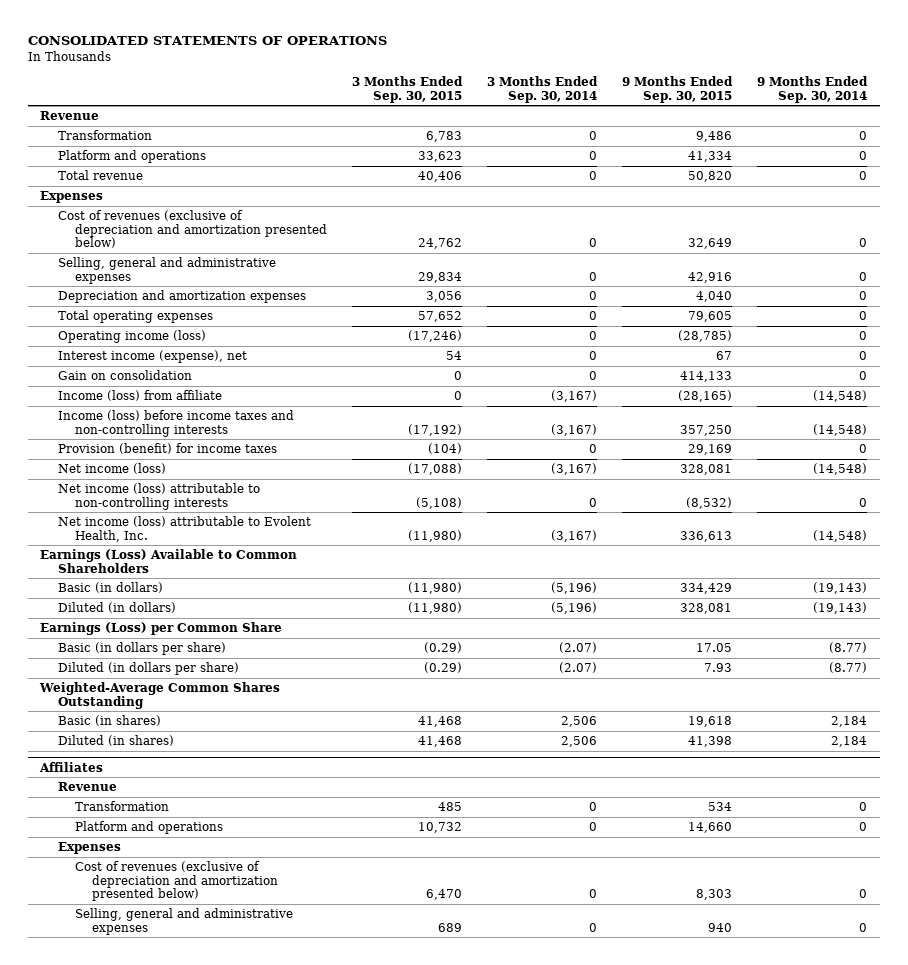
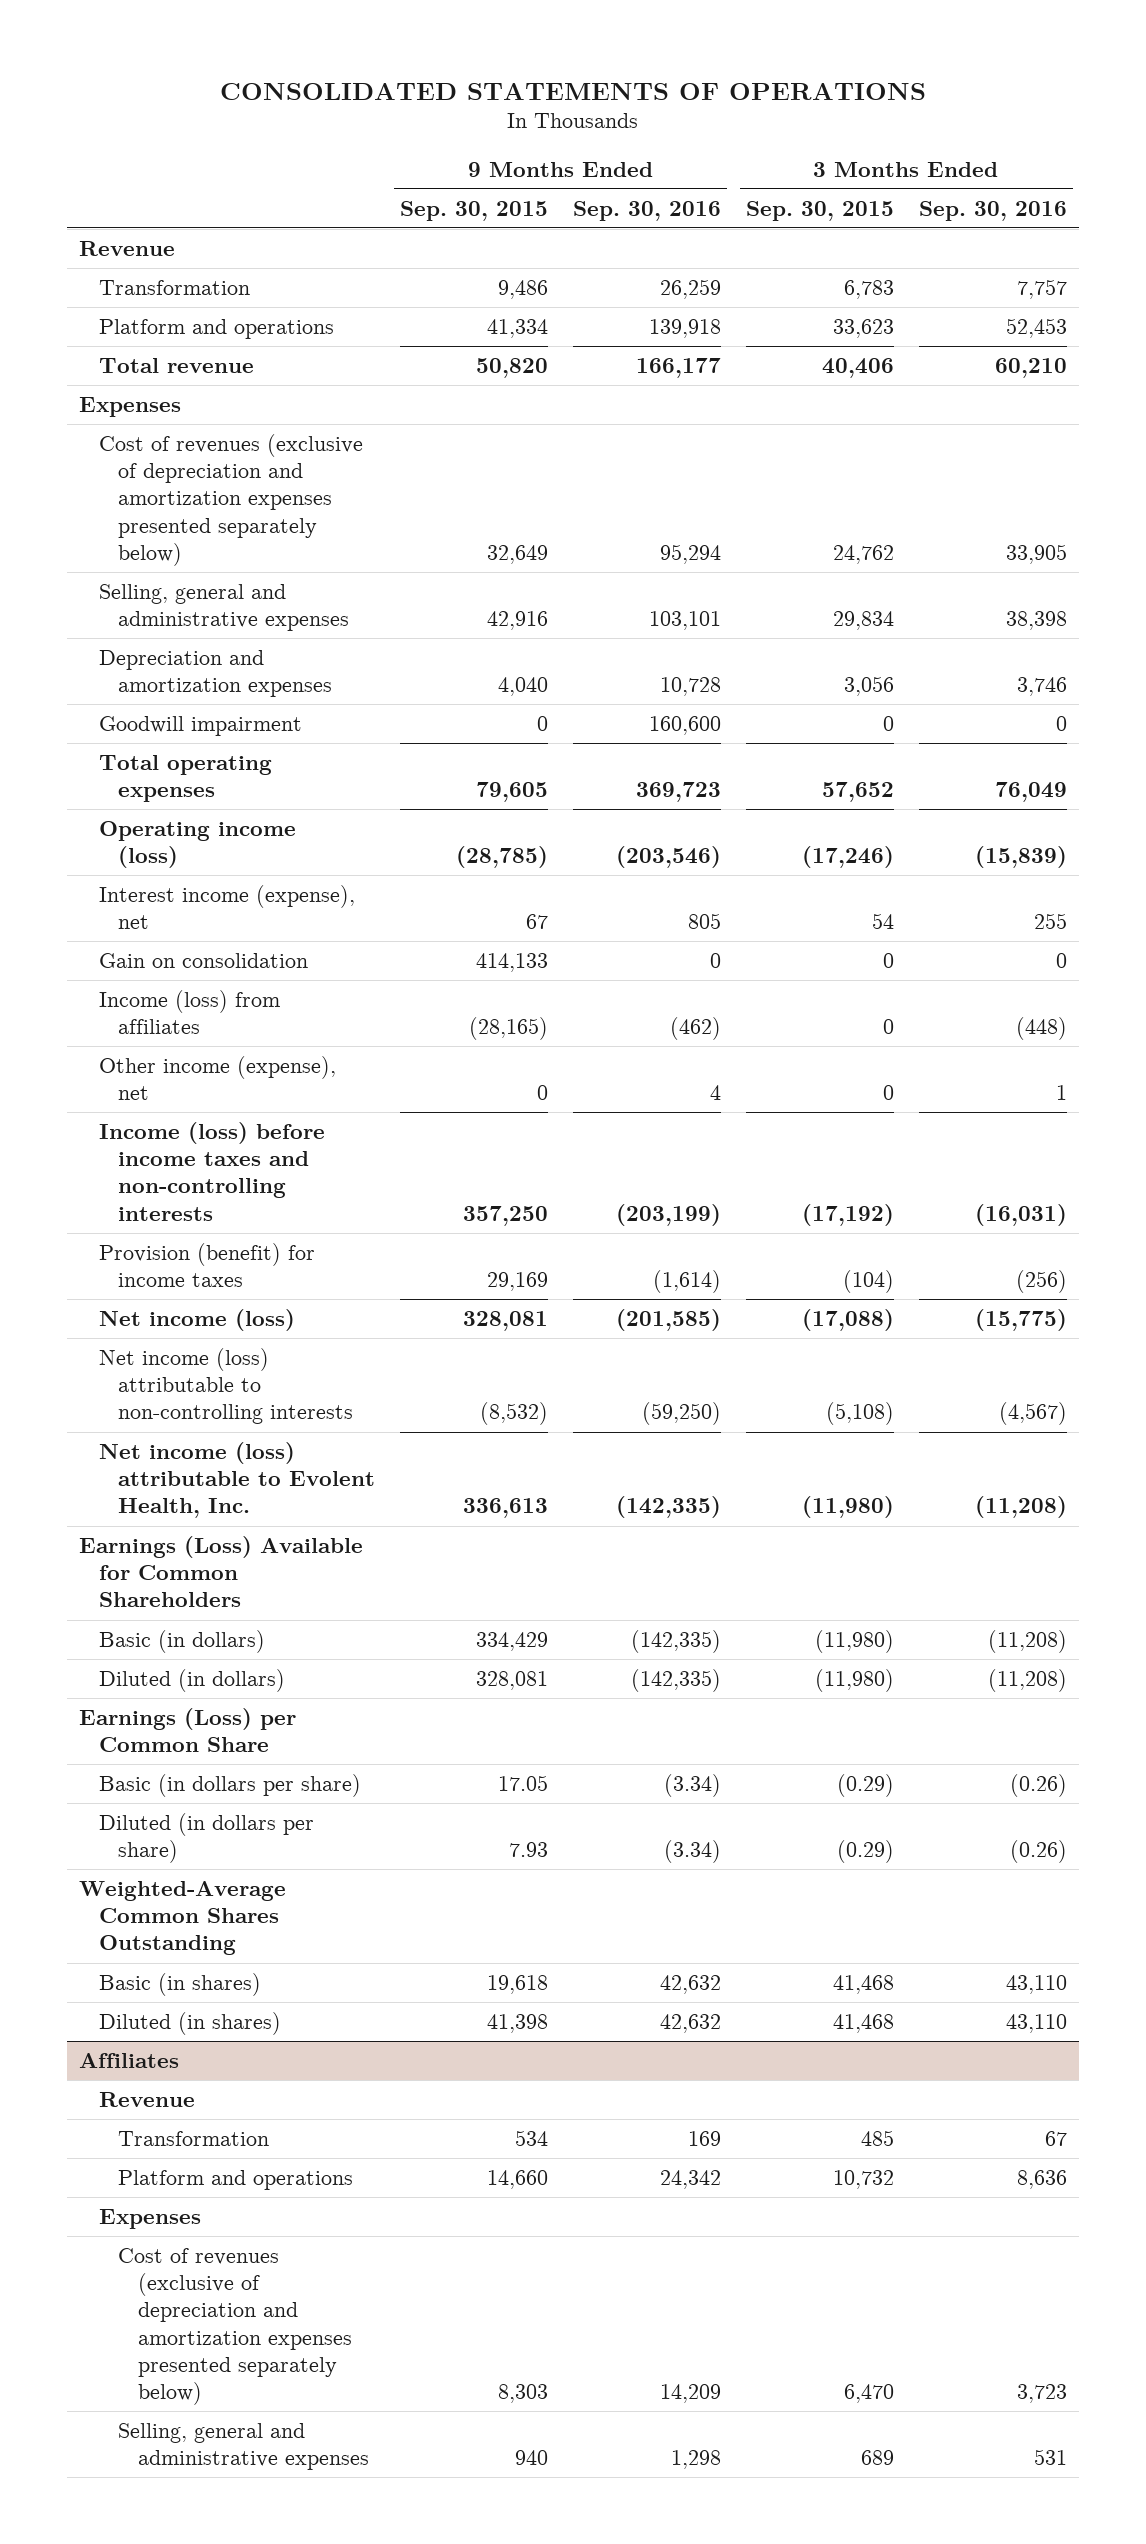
[487,75,599,103] 3 Months Ended Sep. 30, 2014 -> none
[757,75,869,103] 9 Months Ended Sep. 30, 2014 -> none
none -> [573,200,722,221] Sep. 30, 2016
none -> [918,200,1067,221] Sep. 30, 2016
[57,209,327,249] Cost of revenues (exclusive of depreciation and amortization presented below) -> [98,433,363,566] Cost of revenues (exclusive of depreciation and amortization expenses presented separately below)
none -> [98,715,302,736] Goodwill impairment
[57,389,222,401] Income (loss) from affiliate -> [98,989,280,1035] Income (loss) from affiliates
none -> [98,1055,336,1101] Other income (expense), net
[40,548,298,573] Earnings (Loss) Available to Common Shareholders -> [79,1535,364,1608] Earnings (Loss) Available for Common Shareholders
[74,860,279,902] Cost of revenues (exclusive of depreciation and amortization presented below) -> [118,2247,353,2406] Cost of revenues (exclusive of depreciation and amortization expenses presented separately below)

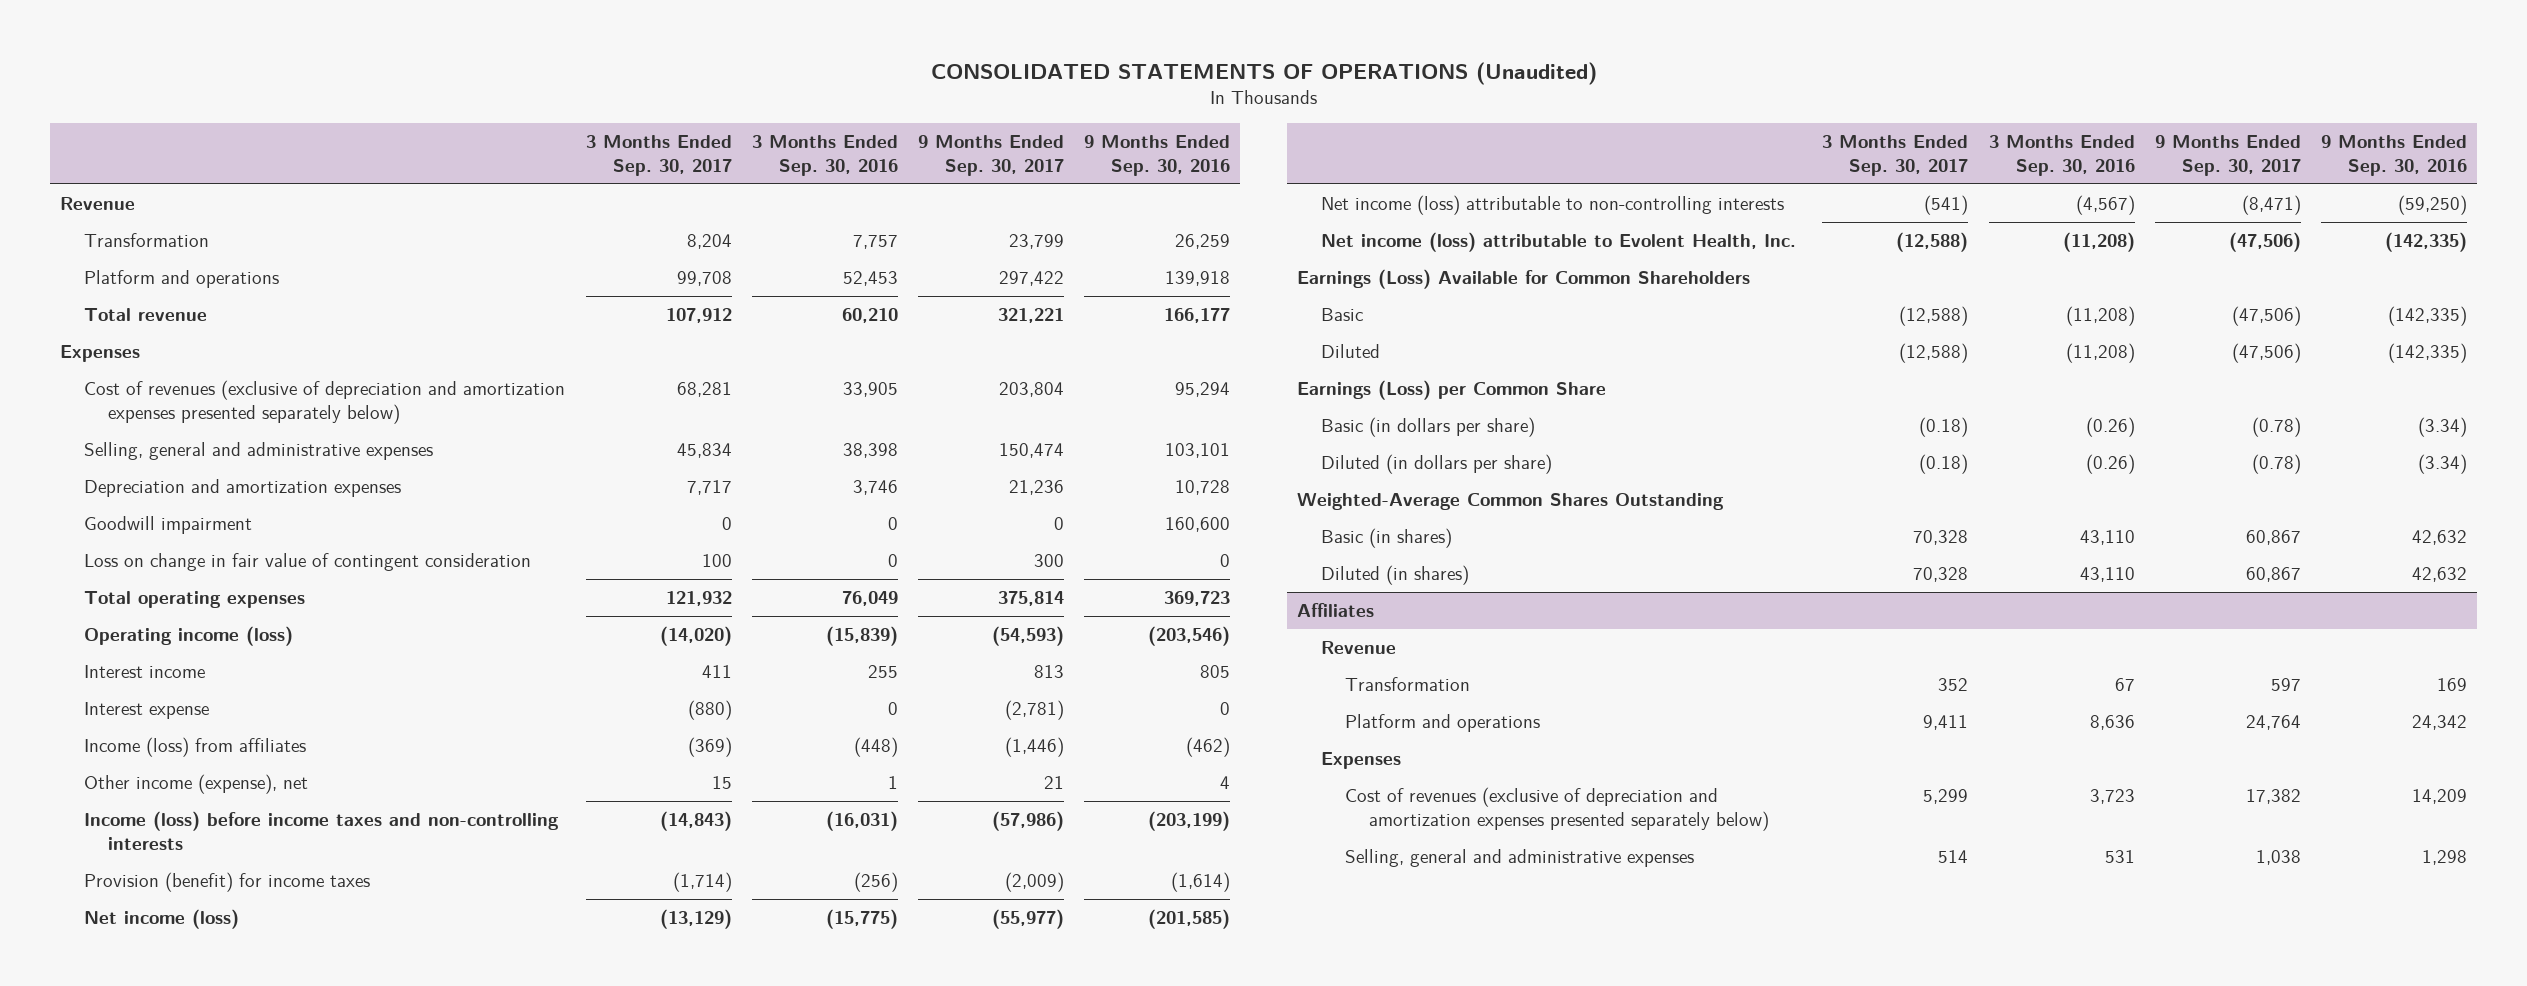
[219,82,926,100] CONSOLIDATED STATEMENTS OF OPERATIONS -> [930,62,1597,86] CONSOLIDATED STATEMENTS OF OPERATIONS (Unaudited)
[400,200,549,221] Sep. 30, 2015 -> none
[746,200,895,221] Sep. 30, 2015 -> none
none -> [585,134,732,176] 3 Months Ended Sep. 30, 2017
none -> [918,134,1065,176] 9 Months Ended Sep. 30, 2017
none -> [84,553,532,572] Loss on change in fair value of contingent consideration
[98,952,308,968] Gain on consolidation -> none
[98,884,355,930] Interest income (expense), net -> [84,665,206,679] Interest income
none -> [84,702,210,720] Interest expense
[98,1629,265,1653] Basic (in dollars) -> [1321,308,1364,322] Basic
[98,1668,285,1692] Diluted (in dollars) -> [1321,344,1381,359] Diluted

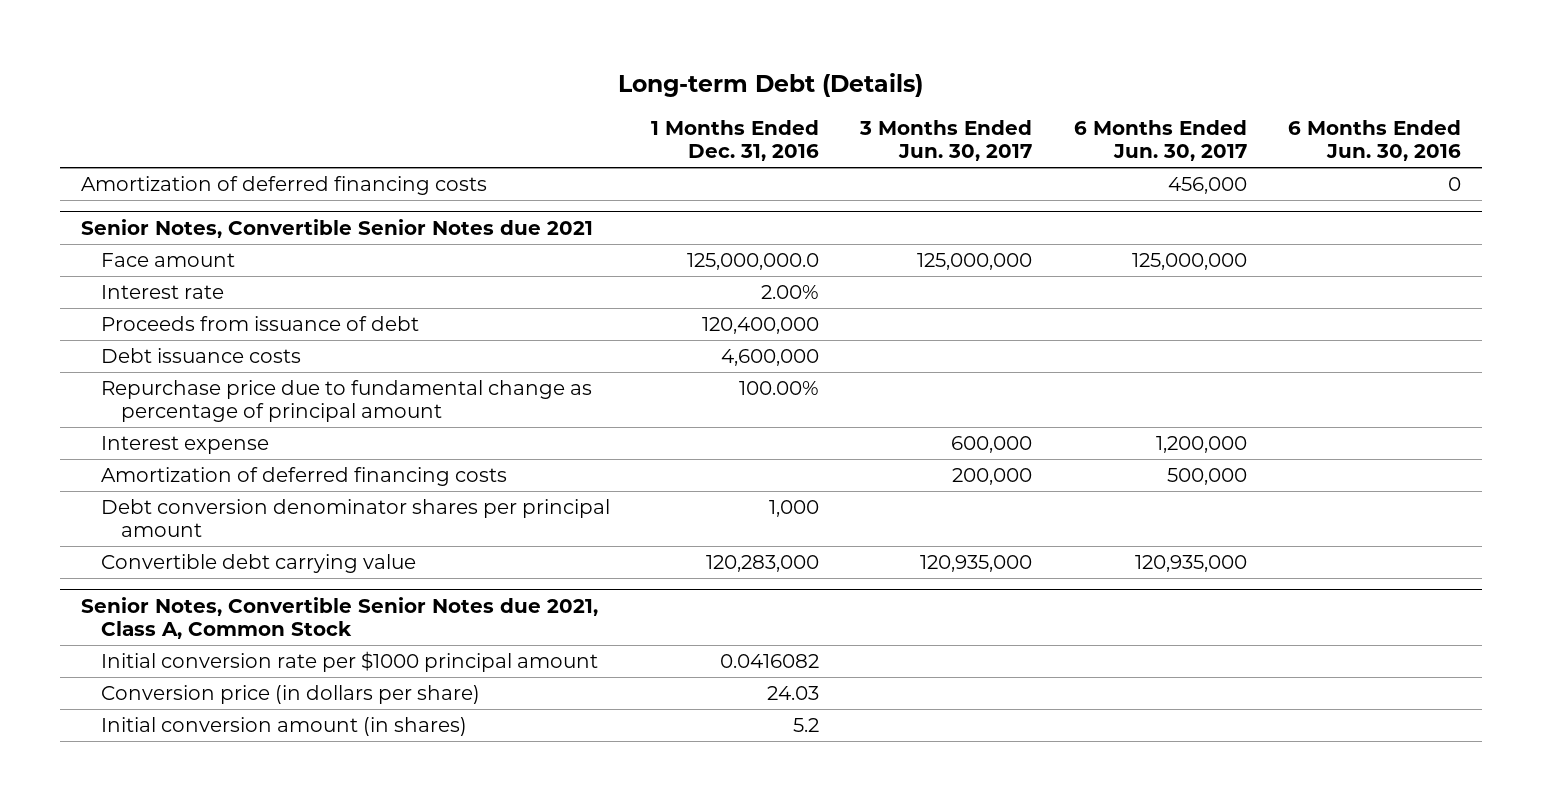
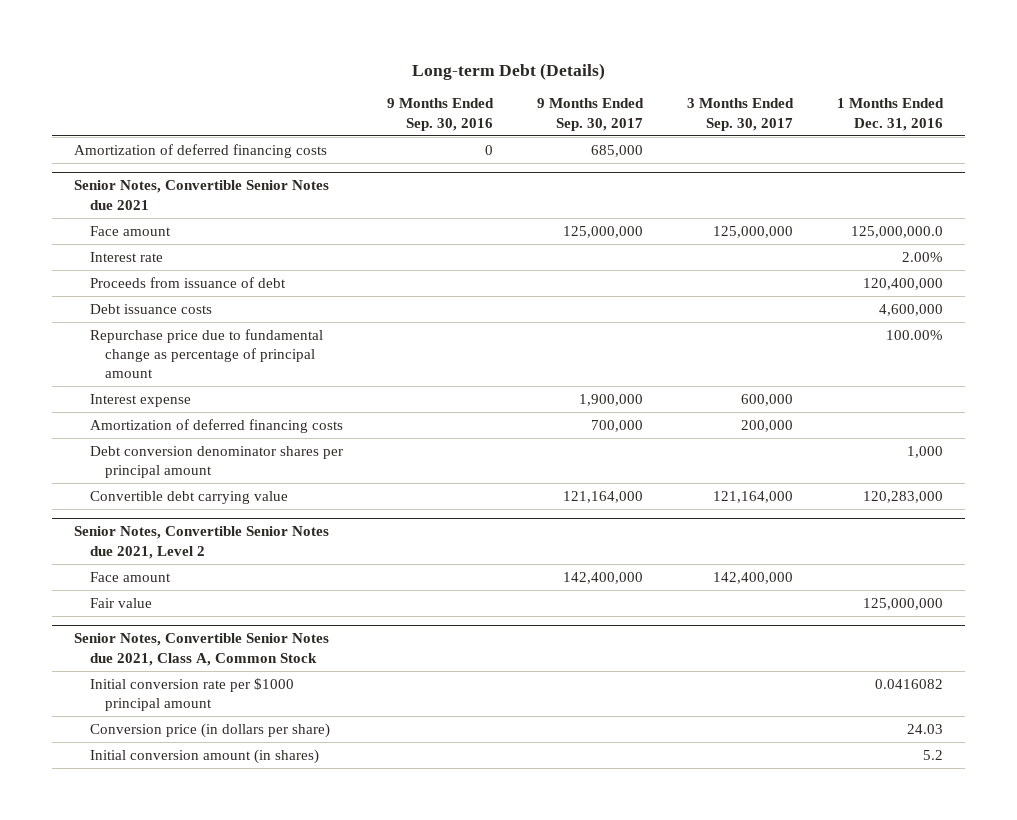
[859,119,1033,162] 3 Months Ended Jun. 30, 2017 -> none
[1073,119,1247,162] 6 Months Ended Jun. 30, 2017 -> none
[1287,119,1461,162] 6 Months Ended Jun. 30, 2016 -> none
none -> [386,98,494,131] 9 Months Ended Sep. 30, 2016
none -> [536,98,644,131] 9 Months Ended Sep. 30, 2017
none -> [686,98,794,131] 3 Months Ended Sep. 30, 2017
none -> [74,526,330,559] Senior Notes, Convertible Senior Notes due 2021, Level 2
none -> [89,571,171,582] Face amount
none -> [89,597,152,608] Fair value

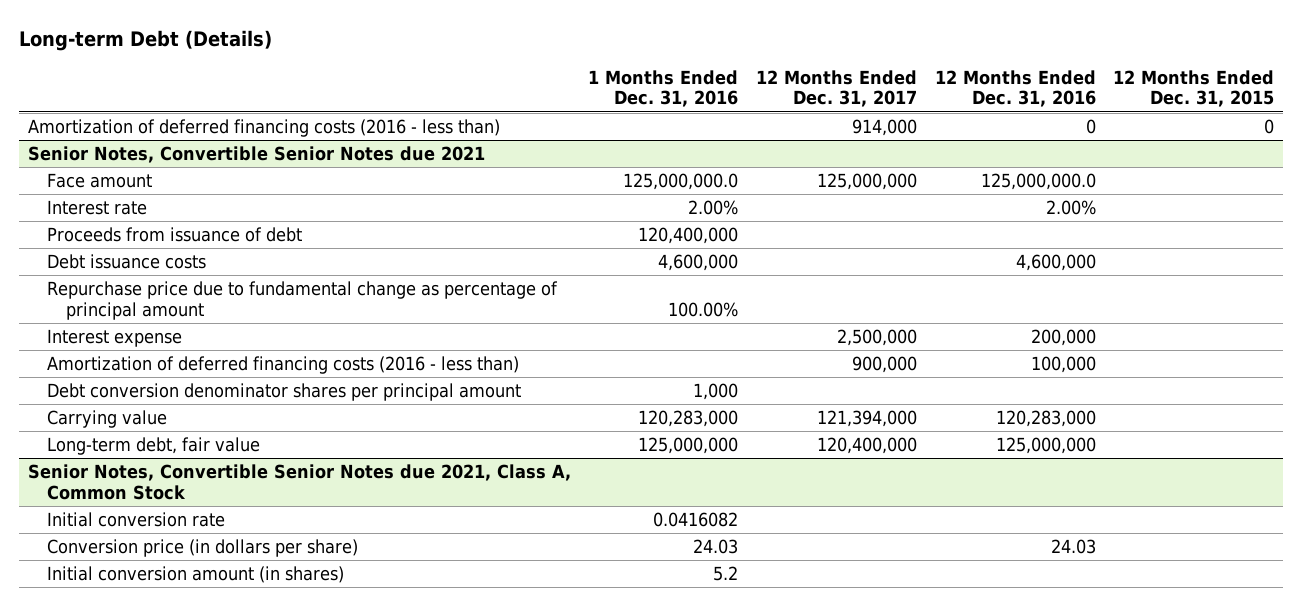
[386,98,494,131] 9 Months Ended Sep. 30, 2016 -> none
[536,98,644,131] 9 Months Ended Sep. 30, 2017 -> none
[686,98,794,131] 3 Months Ended Sep. 30, 2017 -> none
none -> [755,69,917,108] 12 Months Ended Dec. 31, 2017
none -> [934,69,1096,108] 12 Months Ended Dec. 31, 2016
none -> [1113,69,1275,108] 12 Months Ended Dec. 31, 2015
[74,143,328,158] Amortization of deferred financing costs -> [27,119,500,138] Amortization of deferred financing costs (2016 - less than)
[89,418,343,433] Amortization of deferred financing costs -> [46,356,519,375] Amortization of deferred financing costs (2016 - less than)
[74,526,330,559] Senior Notes, Convertible Senior Notes due 2021, Level 2 -> none
[89,571,171,582] Face amount -> none
[89,490,288,504] Convertible debt carrying value -> [46,410,167,429] Carrying value
[89,597,152,608] Fair value -> [46,437,260,456] Long-term debt, fair value
[89,677,294,712] Initial conversion rate per $1000 principal amount -> [46,512,225,528] Initial conversion rate

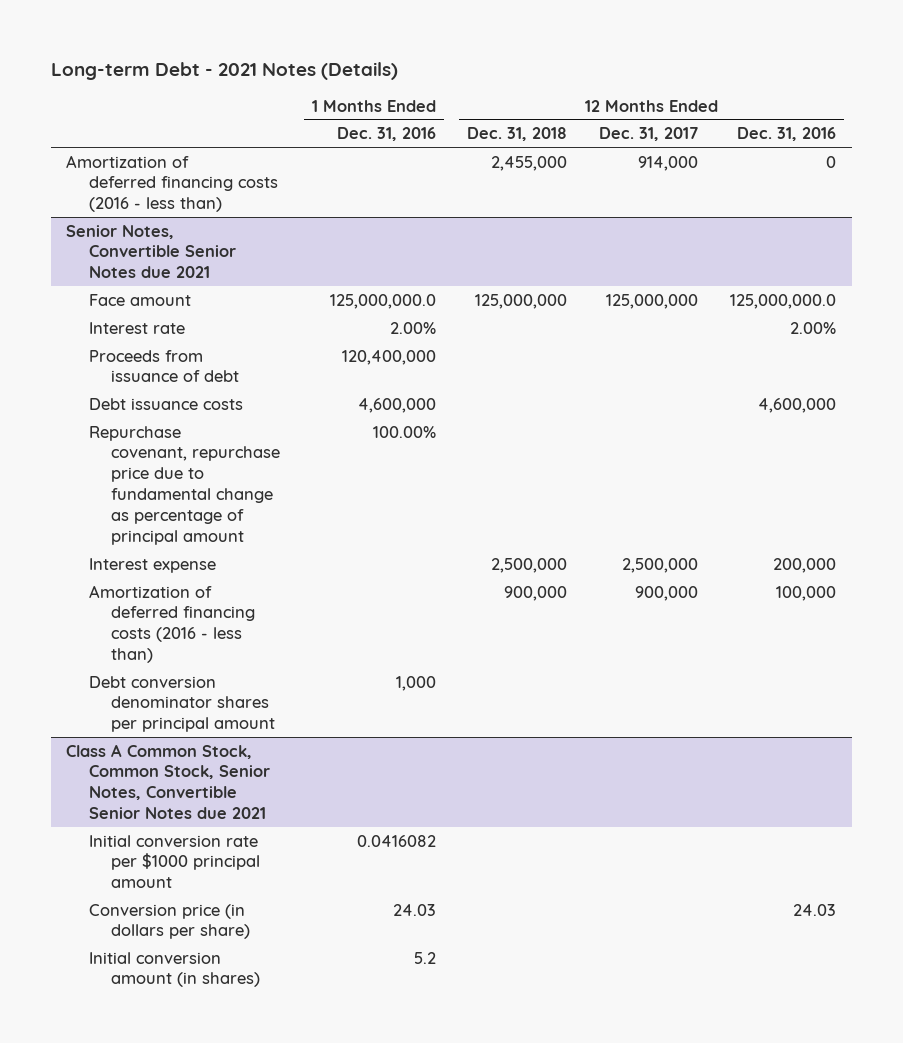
[18,29,272,51] Long-term Debt (Details) -> [50,61,398,80] Long-term Debt - 2021 Notes (Details)
[1113,69,1275,108] 12 Months Ended Dec. 31, 2015 -> none
none -> [467,127,568,142] Dec. 31, 2018
[46,281,558,320] Repurchase price due to fundamental change as percentage of principal amount -> [88,425,280,545] Repurchase covenant, repurchase price due to fundamental change as percentage of principal amount
[46,410,167,429] Carrying value -> none
[46,437,260,456] Long-term debt, fair value -> none
[27,464,571,500] Senior Notes, Convertible Senior Notes due 2021, Class A, Common Stock -> [66,743,270,820] Class A Common Stock, Common Stock, Senior Notes, Convertible Senior Notes due 2021
[46,512,225,528] Initial conversion rate -> [88,834,260,889] Initial conversion rate per $1000 principal amount

